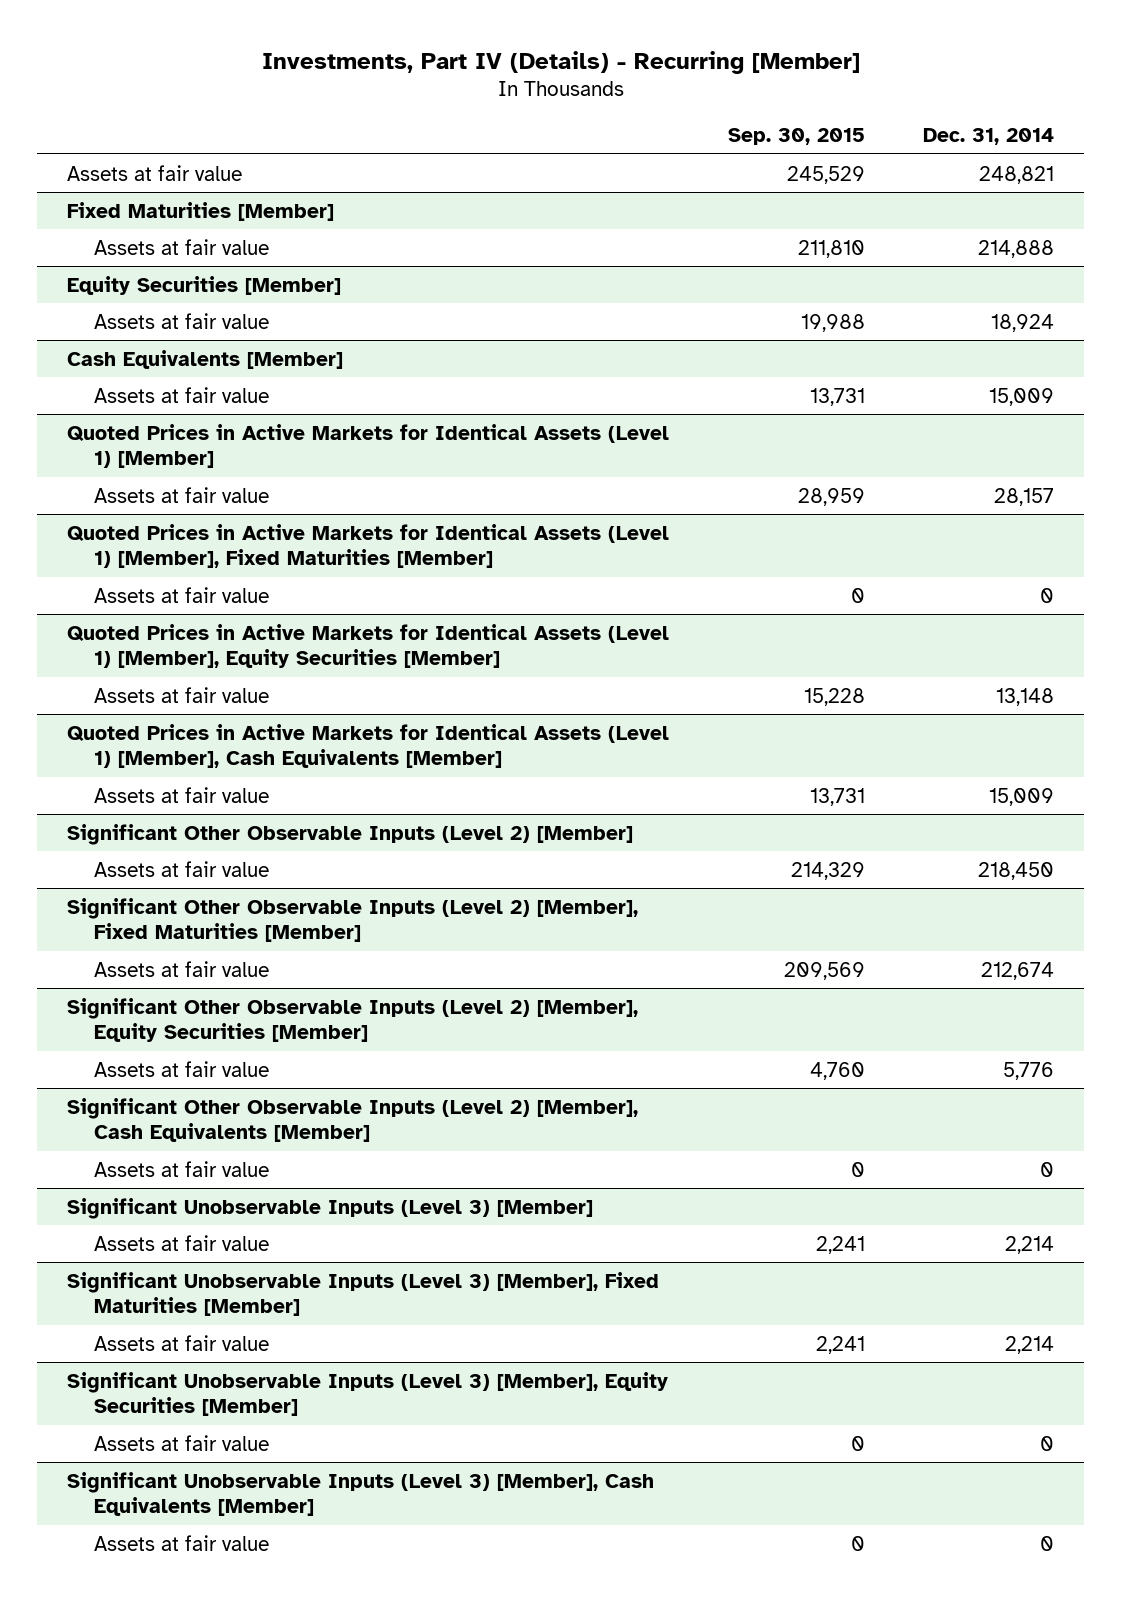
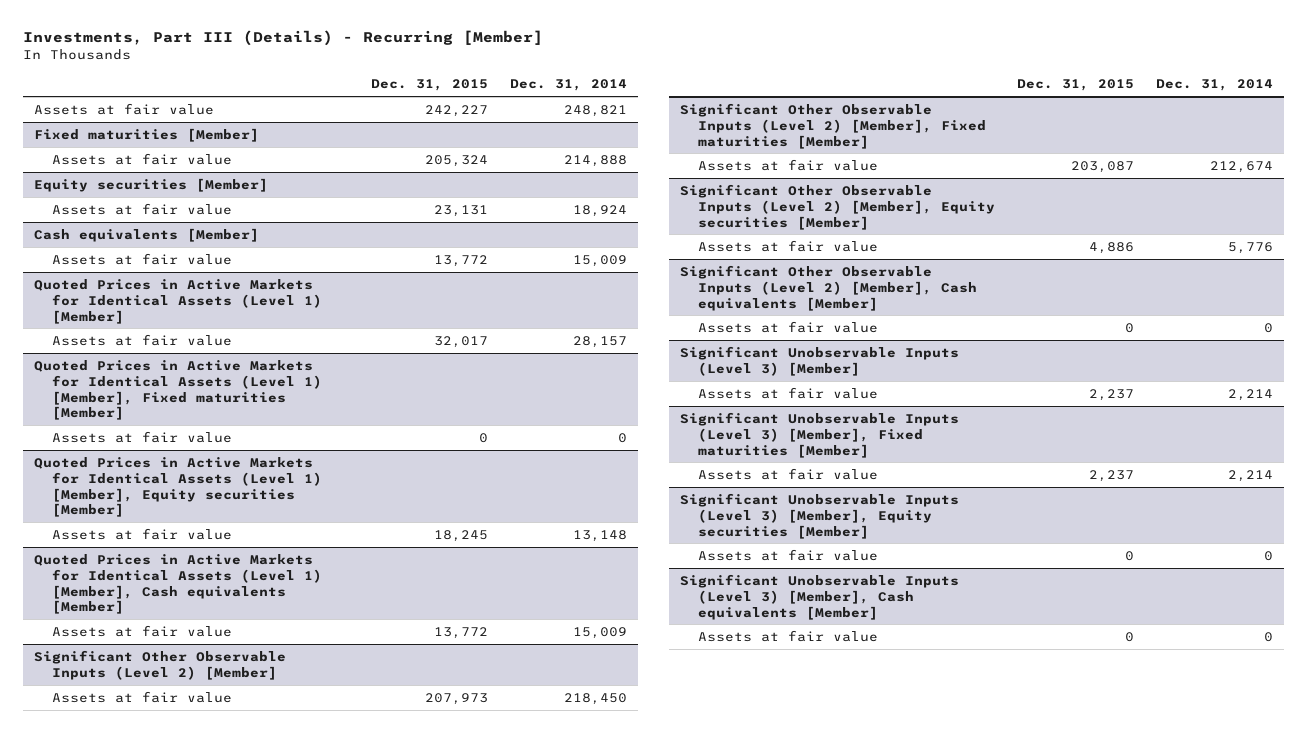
[261,50,860,74] Investments, Part IV (Details) - Recurring [Member] -> [23,30,544,47] Investments, Part III (Details) - Recurring [Member]
[727,128,865,146] Sep. 30, 2015 -> none
none -> [371,79,489,92] Dec. 31, 2015
[66,201,334,221] Fixed Maturities [Member] -> [34,127,260,142] Fixed maturities [Member]
[66,275,341,295] Equity Securities [Member] -> [34,177,269,192] Equity securities [Member]
[66,349,343,369] Cash Equivalents [Member] -> [34,227,260,242] Cash equivalents [Member]
[66,523,669,569] Quoted Prices in Active Markets for Identical Assets (Level 1) [Member], Fixed Maturities [Member] -> [34,359,323,421] Quoted Prices in Active Markets for Identical Assets (Level 1) [Member], Fixed maturities [Member]
[66,623,669,669] Quoted Prices in Active Markets for Identical Assets (Level 1) [Member], Equity Securities [Member] -> [34,456,323,518] Quoted Prices in Active Markets for Identical Assets (Level 1) [Member], Equity securities [Member]
[66,723,669,769] Quoted Prices in Active Markets for Identical Assets (Level 1) [Member], Cash Equivalents [Member] -> [34,553,323,615] Quoted Prices in Active Markets for Identical Assets (Level 1) [Member], Cash equivalents [Member]
[66,897,638,943] Significant Other Observable Inputs (Level 2) [Member], Fixed Maturities [Member] -> [680,102,987,149] Significant Other Observable Inputs (Level 2) [Member], Fixed maturities [Member]
[66,997,638,1043] Significant Other Observable Inputs (Level 2) [Member], Equity Securities [Member] -> [680,183,996,230] Significant Other Observable Inputs (Level 2) [Member], Equity securities [Member]
[66,1097,638,1143] Significant Other Observable Inputs (Level 2) [Member], Cash Equivalents [Member] -> [680,264,978,311] Significant Other Observable Inputs (Level 2) [Member], Cash equivalents [Member]
[66,1271,659,1317] Significant Unobservable Inputs (Level 3) [Member], Fixed Maturities [Member] -> [680,411,960,458] Significant Unobservable Inputs (Level 3) [Member], Fixed maturities [Member]
[66,1371,668,1417] Significant Unobservable Inputs (Level 3) [Member], Equity Securities [Member] -> [680,492,960,539] Significant Unobservable Inputs (Level 3) [Member], Equity securities [Member]
[66,1471,654,1517] Significant Unobservable Inputs (Level 3) [Member], Cash Equivalents [Member] -> [680,573,960,620] Significant Unobservable Inputs (Level 3) [Member], Cash equivalents [Member]

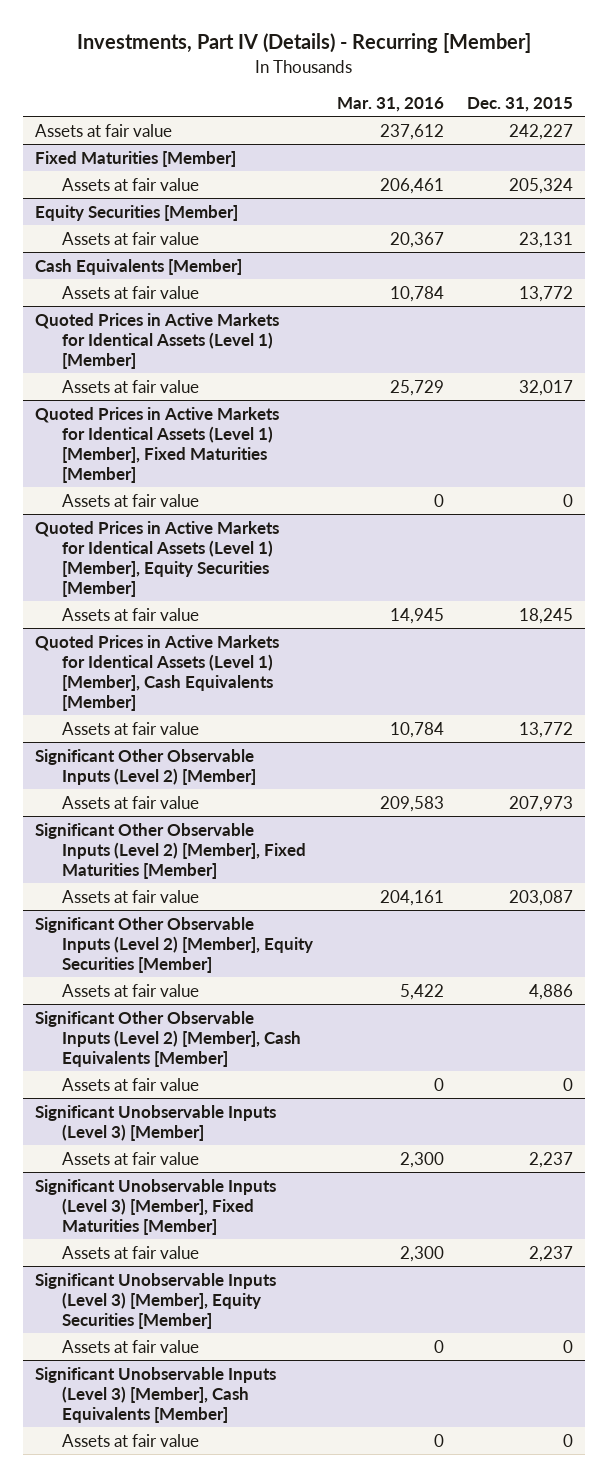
[23,30,544,47] Investments, Part III (Details) - Recurring [Member] -> [76,33,531,54] Investments, Part IV (Details) - Recurring [Member]
[510,79,628,92] Dec. 31, 2014 -> none
none -> [336,97,444,113] Mar. 31, 2016
[34,127,260,142] Fixed maturities [Member] -> [34,150,236,167] Fixed Maturities [Member]
[34,177,269,192] Equity securities [Member] -> [34,204,238,221] Equity Securities [Member]
[34,227,260,242] Cash equivalents [Member] -> [34,258,242,275] Cash Equivalents [Member]
[34,359,323,421] Quoted Prices in Active Markets for Identical Assets (Level 1) [Member], Fixed maturities [Member] -> [34,406,279,483] Quoted Prices in Active Markets for Identical Assets (Level 1) [Member], Fixed Maturities [Member]
[34,456,323,518] Quoted Prices in Active Markets for Identical Assets (Level 1) [Member], Equity securities [Member] -> [34,520,279,597] Quoted Prices in Active Markets for Identical Assets (Level 1) [Member], Equity Securities [Member]
[34,553,323,615] Quoted Prices in Active Markets for Identical Assets (Level 1) [Member], Cash equivalents [Member] -> [34,634,279,711] Quoted Prices in Active Markets for Identical Assets (Level 1) [Member], Cash Equivalents [Member]
[680,102,987,149] Significant Other Observable Inputs (Level 2) [Member], Fixed maturities [Member] -> [34,822,306,879] Significant Other Observable Inputs (Level 2) [Member], Fixed Maturities [Member]
[680,183,996,230] Significant Other Observable Inputs (Level 2) [Member], Equity securities [Member] -> [34,916,313,973] Significant Other Observable Inputs (Level 2) [Member], Equity Securities [Member]
[680,264,978,311] Significant Other Observable Inputs (Level 2) [Member], Cash equivalents [Member] -> [34,1010,301,1067] Significant Other Observable Inputs (Level 2) [Member], Cash Equivalents [Member]
[680,411,960,458] Significant Unobservable Inputs (Level 3) [Member], Fixed maturities [Member] -> [34,1178,276,1235] Significant Unobservable Inputs (Level 3) [Member], Fixed Maturities [Member]
[680,492,960,539] Significant Unobservable Inputs (Level 3) [Member], Equity securities [Member] -> [34,1272,276,1329] Significant Unobservable Inputs (Level 3) [Member], Equity Securities [Member]
[680,573,960,620] Significant Unobservable Inputs (Level 3) [Member], Cash equivalents [Member] -> [34,1366,276,1423] Significant Unobservable Inputs (Level 3) [Member], Cash Equivalents [Member]

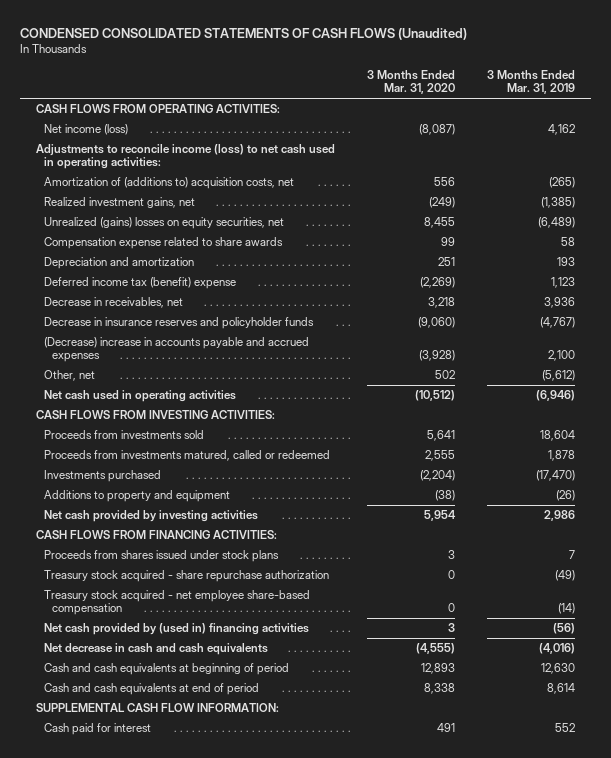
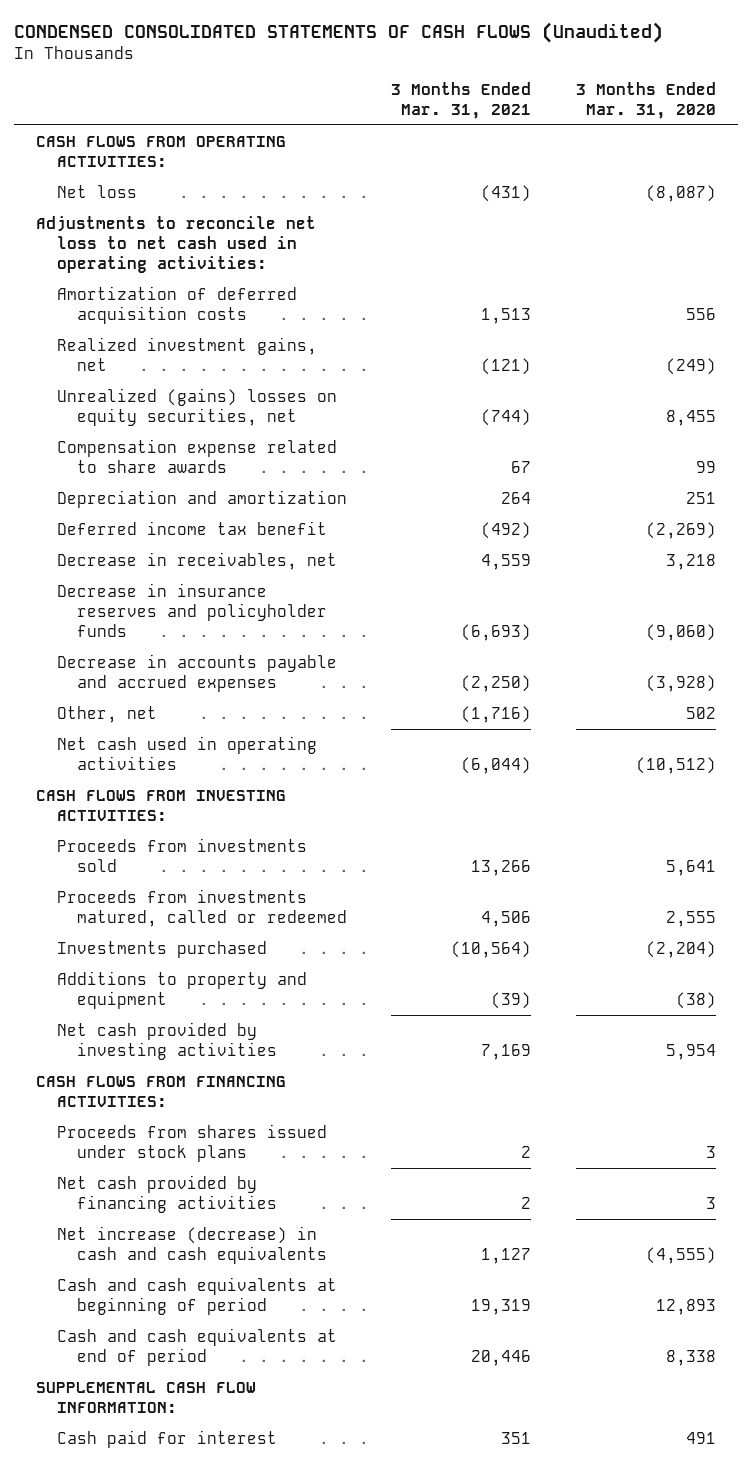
[487,69,576,95] 3 Months Ended Mar. 31, 2019 -> none
none -> [391,81,532,119] 3 Months Ended Mar. 31, 2021
[44,124,129,136] Net income (loss) -> [56,184,137,198] Net loss
[35,144,335,170] Adjustments to reconcile income (loss) to net cash used in operating activities: -> [35,215,316,273] Adjustments to reconcile net loss to net cash used in operating activities:
[44,177,295,190] Amortization of (additions to) acquisition costs, net -> [56,285,297,324] Amortization of deferred acquisition costs
[44,277,237,290] Deferred income tax (benefit) expense -> [56,520,327,535] Deferred income tax benefit
[44,337,310,363] (Decrease) increase in accounts payable and accrued expenses -> [56,653,337,692] Decrease in accounts payable and accrued expenses
[44,570,330,583] Treasury stock acquired - share repurchase authorization -> none
[44,590,311,616] Treasury stock acquired - net employee share-based compensation -> none
[44,623,310,636] Net cash provided by (used in) financing activities -> [56,1174,278,1213] Net cash provided by financing activities
[44,643,269,656] Net decrease in cash and cash equivalents -> [56,1225,328,1264] Net increase (decrease) in cash and cash equivalents

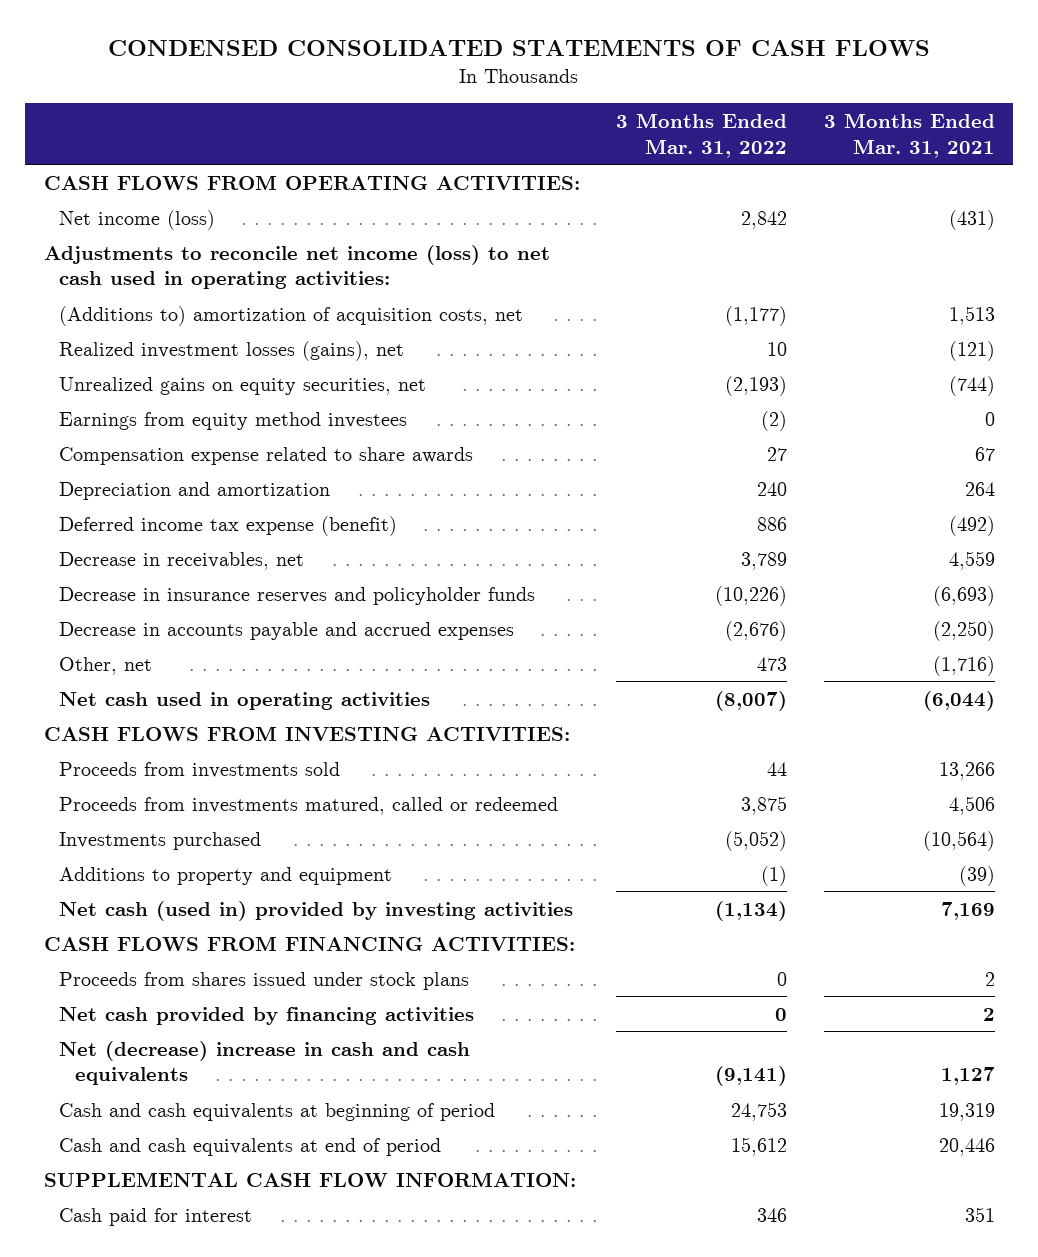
[13,21,663,43] CONDENSED CONSOLIDATED STATEMENTS OF CASH FLOWS (Unaudited) -> [108,40,931,57] CONDENSED CONSOLIDATED STATEMENTS OF CASH FLOWS
[575,81,716,119] 3 Months Ended Mar. 31, 2020 -> none
none -> [616,113,788,158] 3 Months Ended Mar. 31, 2022
[56,184,137,198] Net loss -> [59,209,216,230] Net income (loss)
[35,215,316,273] Adjustments to reconcile net loss to net cash used in operating activities: -> [43,244,550,290] Adjustments to reconcile net income (loss) to net cash used in operating activities:
[56,285,297,324] Amortization of deferred acquisition costs -> [59,305,524,326] (Additions to) amortization of acquisition costs, net
[56,336,317,371] Realized investment gains, net -> [59,340,405,361] Realized investment losses (gains), net
[56,387,337,426] Unrealized (gains) losses on equity securities, net -> [59,376,427,395] Unrealized gains on equity securities, net
none -> [59,411,408,430] Earnings from equity method investees
[56,520,327,535] Deferred income tax benefit -> [59,515,398,536] Deferred income tax expense (benefit)
[56,1021,278,1060] Net cash provided by investing activities -> [59,900,574,921] Net cash (used in) provided by investing activities
[56,1225,328,1264] Net increase (decrease) in cash and cash equivalents -> [59,1040,471,1086] Net (decrease) increase in cash and cash equivalents

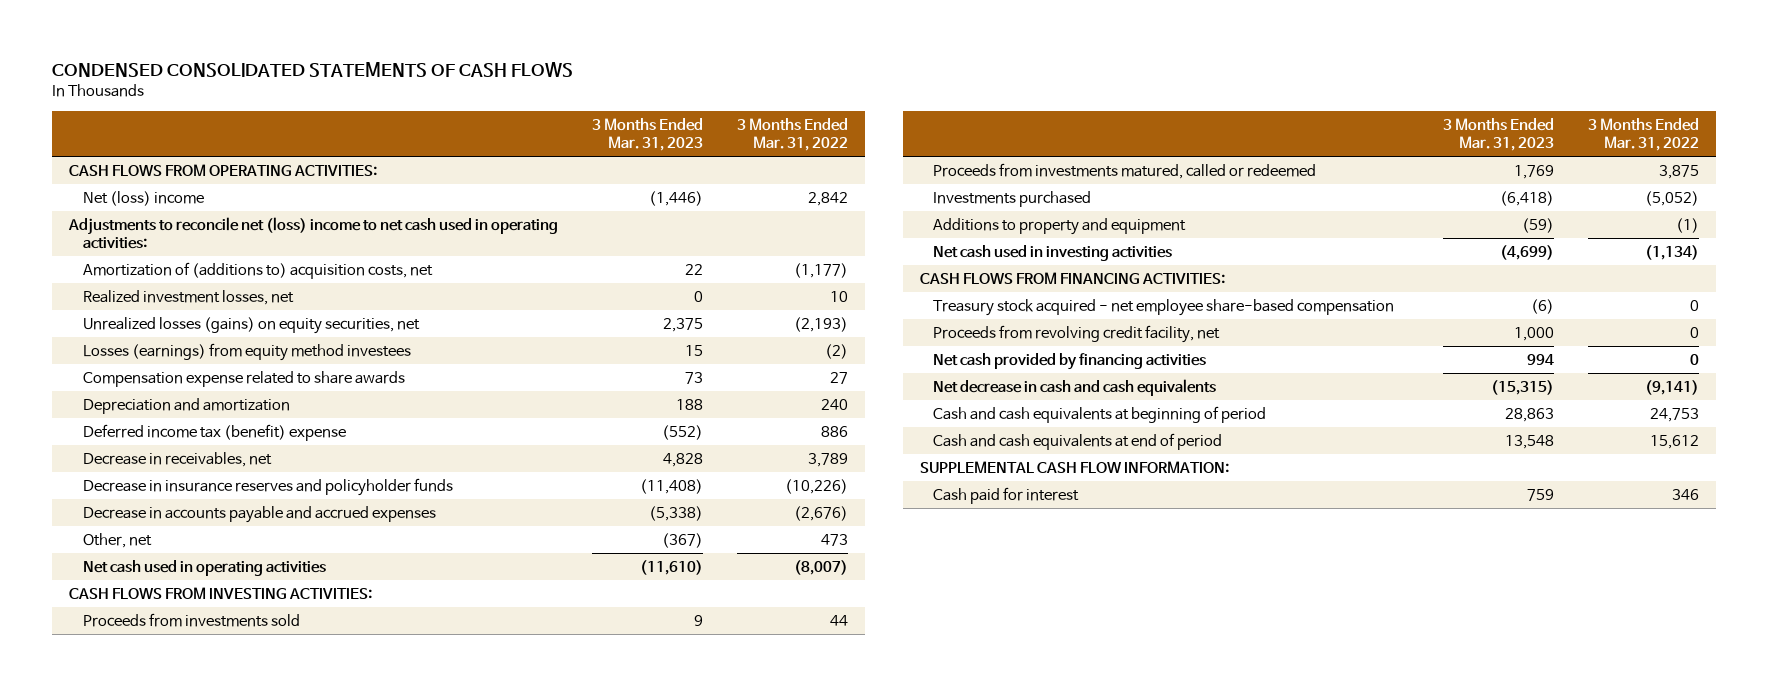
[823,113,995,158] 3 Months Ended Mar. 31, 2021 -> none
none -> [592,118,704,152] 3 Months Ended Mar. 31, 2023
[59,209,216,230] Net income (loss) -> [82,191,204,207] Net (loss) income
[43,244,550,290] Adjustments to reconcile net income (loss) to net cash used in operating activities: -> [68,217,559,250] Adjustments to reconcile net (loss) income to net cash used in operating activities:
[59,305,524,326] (Additions to) amortization of acquisition costs, net -> [82,262,433,280] Amortization of (additions to) acquisition costs, net
[59,340,405,361] Realized investment losses (gains), net -> [82,290,294,306] Realized investment losses, net
[59,376,427,395] Unrealized gains on equity securities, net -> [82,317,420,335] Unrealized losses (gains) on equity securities, net
[59,411,408,430] Earnings from equity method investees -> [82,343,411,362] Losses (earnings) from equity method investees
[59,515,398,536] Deferred income tax expense (benefit) -> [82,424,346,442] Deferred income tax (benefit) expense
[59,900,574,921] Net cash (used in) provided by investing activities -> [933,245,1173,262] Net cash used in investing activities
[59,971,470,990] Proceeds from shares issued under stock plans -> none
none -> [933,299,1395,317] Treasury stock acquired - net employee share-based compensation
none -> [933,325,1221,344] Proceeds from revolving credit facility, net
[59,1040,471,1086] Net (decrease) increase in cash and cash equivalents -> [933,379,1217,397] Net decrease in cash and cash equivalents

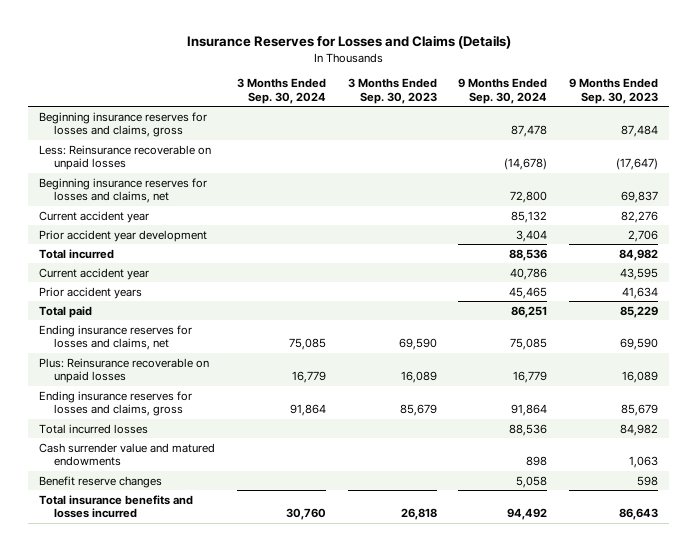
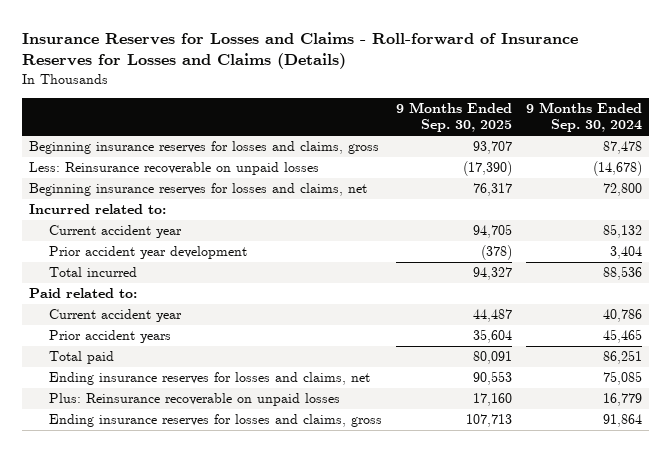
[186,35,511,50] Insurance Reserves for Losses and Claims (Details) -> [22,31,579,70] Insurance Reserves for Losses and Claims - Roll-forward of Insurance Reserves for Losses and Claims (Details)
[236,78,326,104] 3 Months Ended Sep. 30, 2024 -> none
[347,78,437,104] 3 Months Ended Sep. 30, 2023 -> none
[569,78,659,104] 9 Months Ended Sep. 30, 2023 -> none
none -> [395,101,512,133] 9 Months Ended Sep. 30, 2025
none -> [29,204,167,215] Incurred related to:
none -> [29,288,138,299] Paid related to:
[39,423,149,434] Total incurred losses -> none
[39,442,216,467] Cash surrender value and matured endowments -> none
[39,475,163,488] Benefit reserve changes -> none
[39,494,194,519] Total insurance benefits and losses incurred -> none

